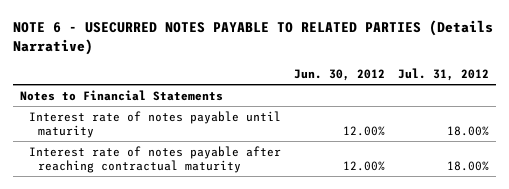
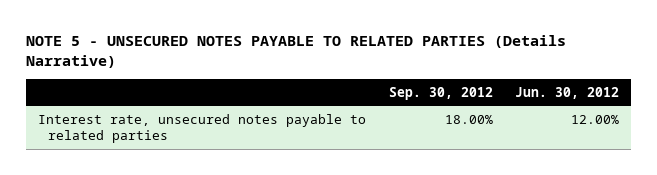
[13,20,494,56] NOTE 6 - USECURRED NOTES PAYABLE TO RELATED PARTIES (Details Narrative) -> [26,35,567,69] NOTE 5 - UNSECURED NOTES PAYABLE TO RELATED PARTIES (Details Narrative)
[398,67,490,81] Jul. 31, 2012 -> none
none -> [388,86,493,100] Sep. 30, 2012
[19,89,223,101] Notes to Financial Statements -> none
[28,145,281,173] Interest rate of notes payable after reaching contractual maturity -> none
[28,110,281,138] Interest rate of notes payable until maturity -> [37,113,366,144] Interest rate, unsecured notes payable to related parties

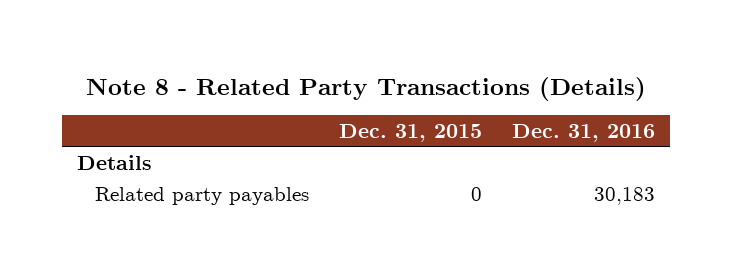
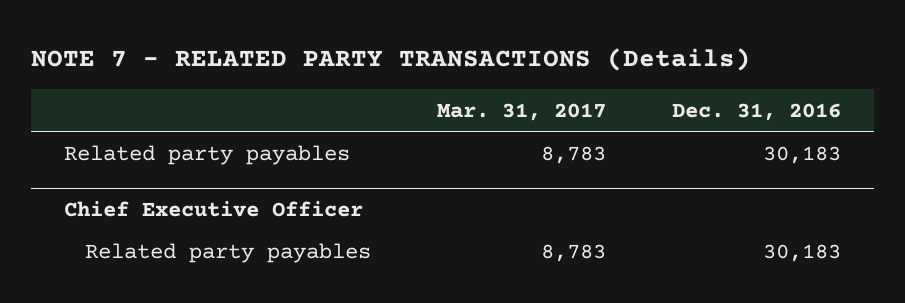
[85,76,646,101] Note 8 - Related Party Transactions (Details) -> [31,48,752,72] NOTE 7 - RELATED PARTY TRANSACTIONS (Details)
[338,123,482,142] Dec. 31, 2015 -> none
none -> [436,102,606,121] Mar. 31, 2017
[77,154,153,170] Details -> none
none -> [64,200,364,217] Chief Executive Officer
none -> [84,242,371,263] Related party payables

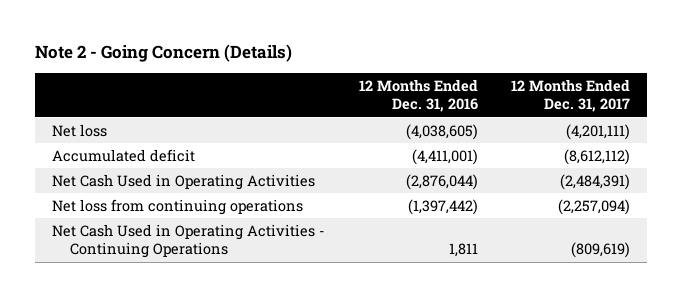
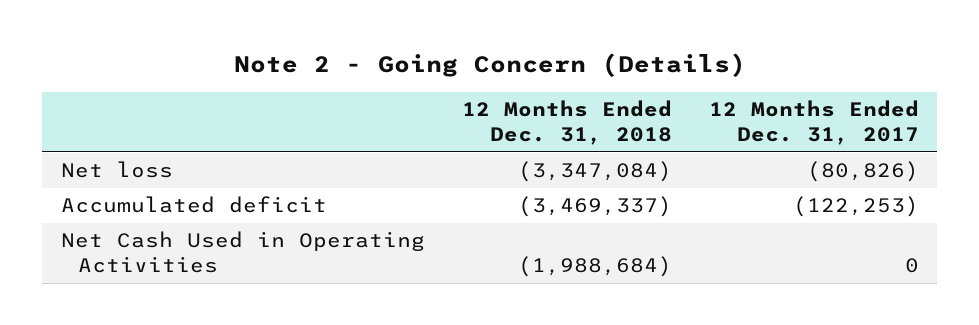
[358,78,478,113] 12 Months Ended Dec. 31, 2016 -> none
none -> [461,100,672,145] 12 Months Ended Dec. 31, 2018
[52,198,304,215] Net loss from continuing operations -> none
[52,223,326,259] Net Cash Used in Operating Activities - Continuing Operations -> none
[566,123,631,140] (4,201,111) -> [806,161,919,183] (80,826)
[564,148,631,165] (8,612,112) -> [792,196,919,218] (122,253)
[560,173,631,190] (2,484,391) -> [904,257,919,273] 0

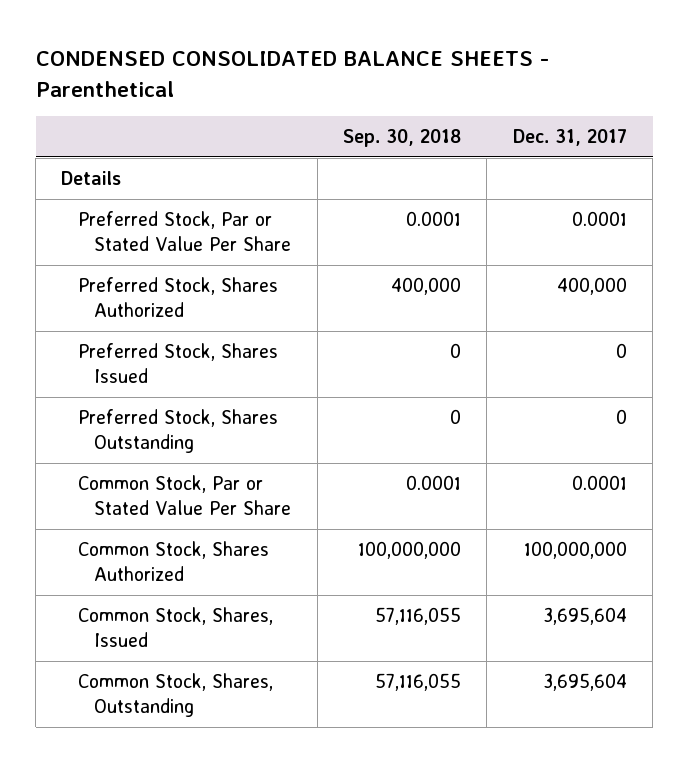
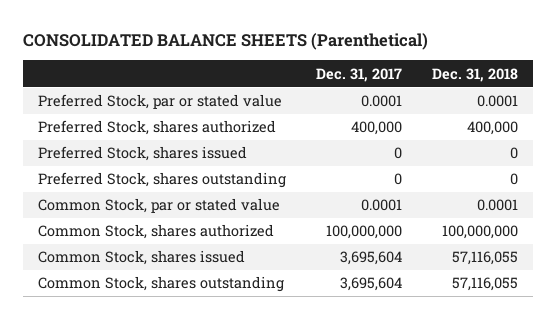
[35,51,549,97] CONDENSED CONSOLIDATED BALANCE SHEETS - Parenthetical -> [23,32,429,50] CONSOLIDATED BALANCE SHEETS (Parenthetical)
[343,129,462,148] Sep. 30, 2018 -> none
none -> [432,67,519,82] Dec. 31, 2018
[61,170,122,185] Details -> none
[77,210,292,252] Preferred Stock, Par or Stated Value Per Share -> [38,94,283,110] Preferred Stock, par or stated value
[77,276,278,318] Preferred Stock, Shares Authorized -> [38,120,277,136] Preferred Stock, shares authorized
[77,342,278,384] Preferred Stock, Shares Issued -> [38,146,248,162] Preferred Stock, shares issued
[77,408,278,454] Preferred Stock, Shares Outstanding -> [38,172,287,189] Preferred Stock, shares outstanding
[77,474,292,516] Common Stock, Par or Stated Value Per Share -> [38,198,281,214] Common Stock, par or stated value
[77,540,269,582] Common Stock, Shares Authorized -> [38,224,275,240] Common Stock, shares authorized
[77,606,273,648] Common Stock, Shares, Issued -> [38,250,246,266] Common Stock, shares issued
[77,672,273,718] Common Stock, Shares, Outstanding -> [38,276,285,293] Common Stock, shares outstanding

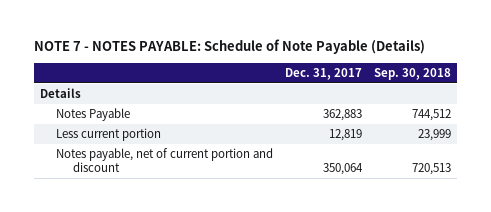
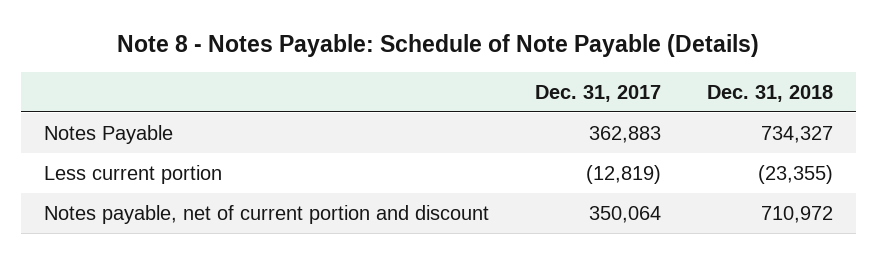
[33,39,425,55] NOTE 7 - NOTES PAYABLE: Schedule of Note Payable (Details) -> [117,34,760,58] Note 8 - Notes Payable: Schedule of Note Payable (Details)
[374,67,452,80] Sep. 30, 2018 -> none
none -> [706,84,833,102] Dec. 31, 2018
[39,88,81,99] Details -> none
[329,129,363,142] 12,819 -> [585,164,661,184] (12,819)

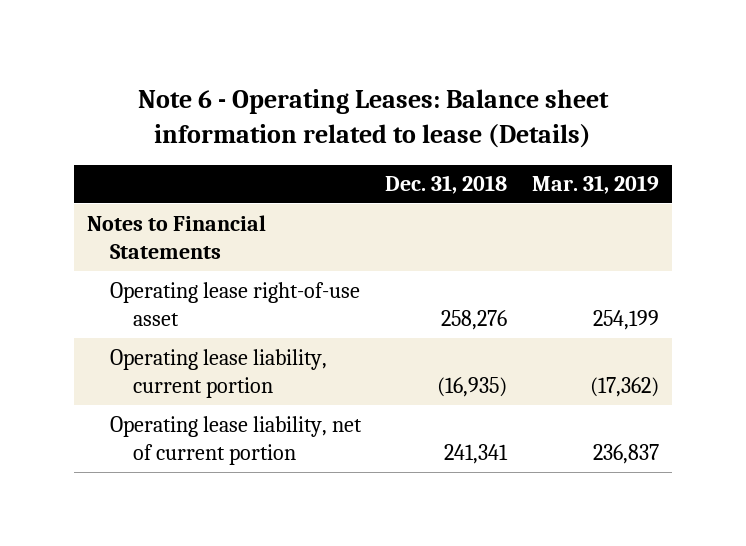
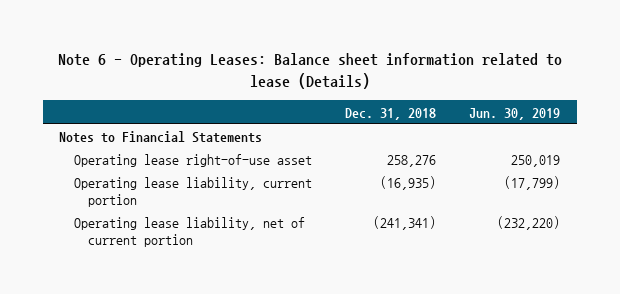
[532,175,660,195] Mar. 31, 2019 -> none
none -> [469,107,561,120] Jun. 30, 2019
[444,444,509,465] 241,341 -> [373,216,437,231] (241,341)

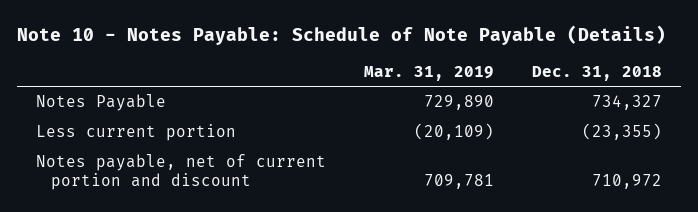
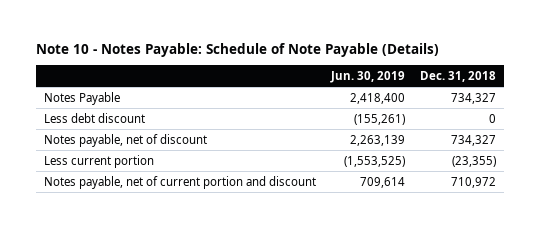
[363,65,494,81] Mar. 31, 2019 -> none
none -> [329,71,405,84] Jun. 30, 2019
none -> [43,112,145,123] Less debt discount
none -> [43,133,207,147] Notes payable, net of discount

